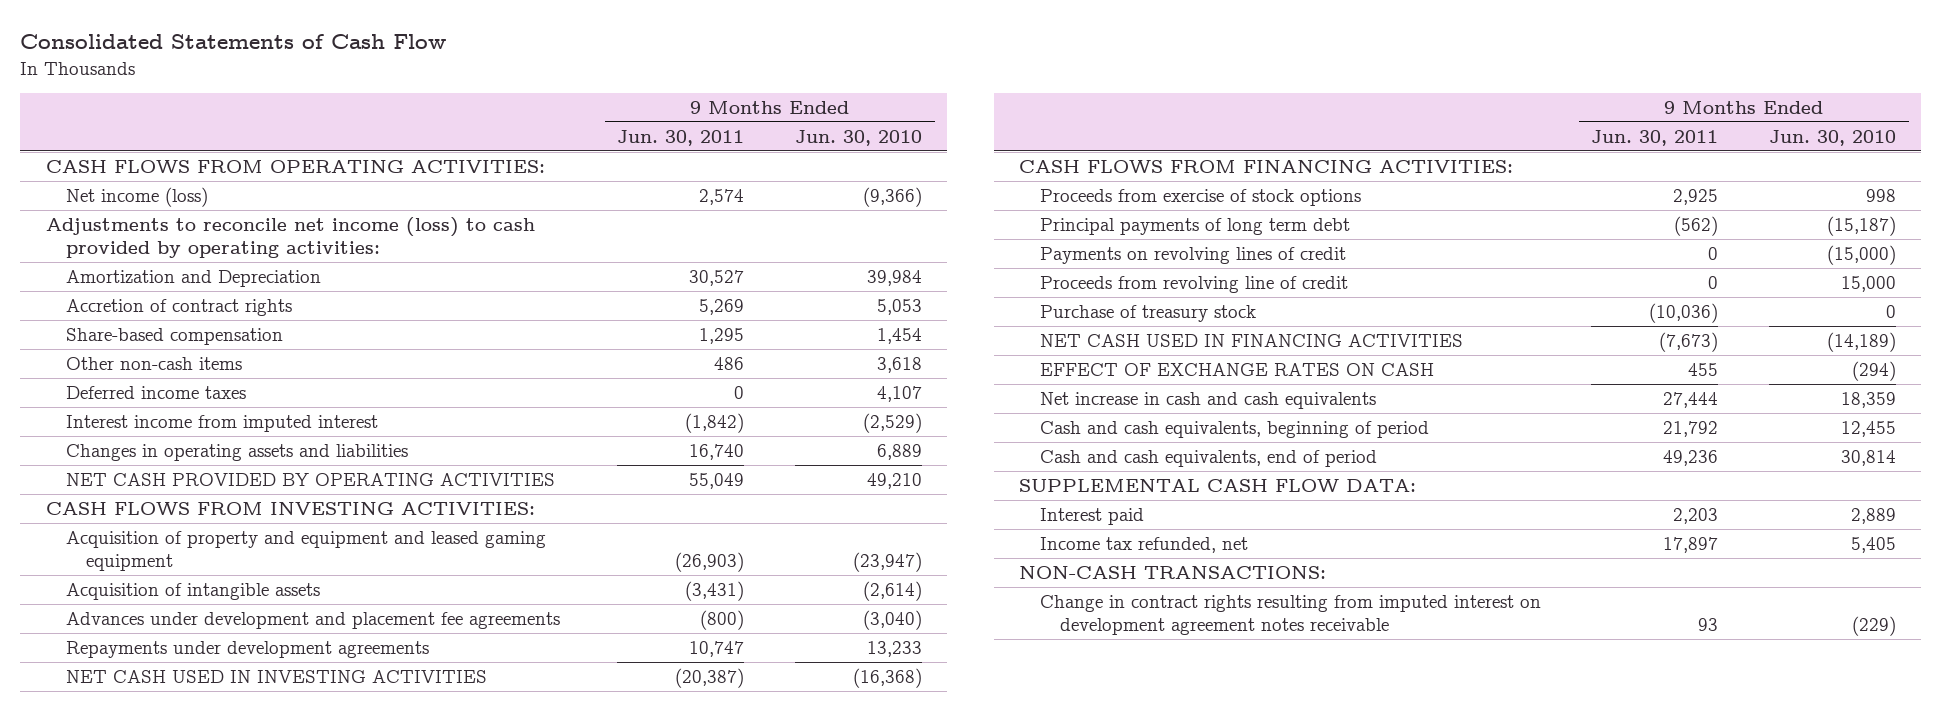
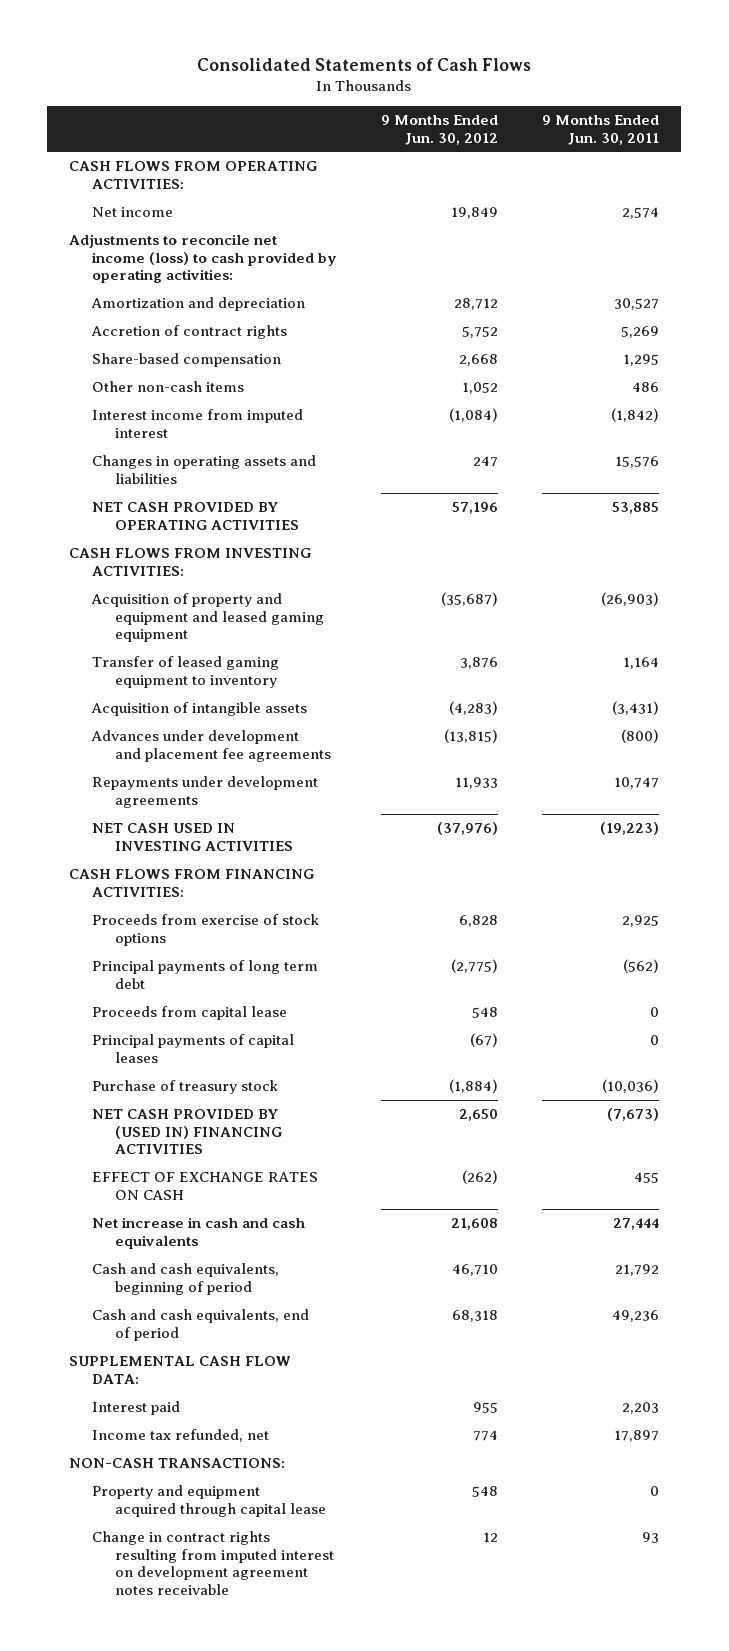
[20,34,447,50] Consolidated Statements of Cash Flow -> [197,57,532,71] Consolidated Statements of Cash Flows
[795,129,923,146] Jun. 30, 2010 -> none
none -> [381,114,499,145] 9 Months Ended Jun. 30, 2012
[65,186,208,207] Net income (loss) -> [92,207,174,218] Net income
[65,269,321,287] Amortization and Depreciation -> [91,297,306,312] Amortization and depreciation
[65,385,246,399] Deferred income taxes -> none
[689,443,745,460] 16,740 -> [615,456,660,469] 15,576
[689,472,745,489] 55,049 -> [612,502,660,515] 53,885
none -> [92,656,280,688] Transfer of leased gaming equipment to inventory
[675,667,745,688] (20,387) -> [600,822,660,836] (19,223)
[1039,246,1346,264] Payments on revolving lines of credit -> none
[1039,275,1348,293] Proceeds from revolving line of credit -> none
none -> [92,1006,288,1021] Proceeds from capital lease
none -> [92,1034,295,1063] Principal payments of capital leases
[1039,333,1463,347] NET CASH USED IN FINANCING ACTIVITIES -> [92,1109,283,1155] NET CASH PROVIDED BY (USED IN) FINANCING ACTIVITIES
none -> [92,1485,327,1517] Property and equipment acquired through capital lease

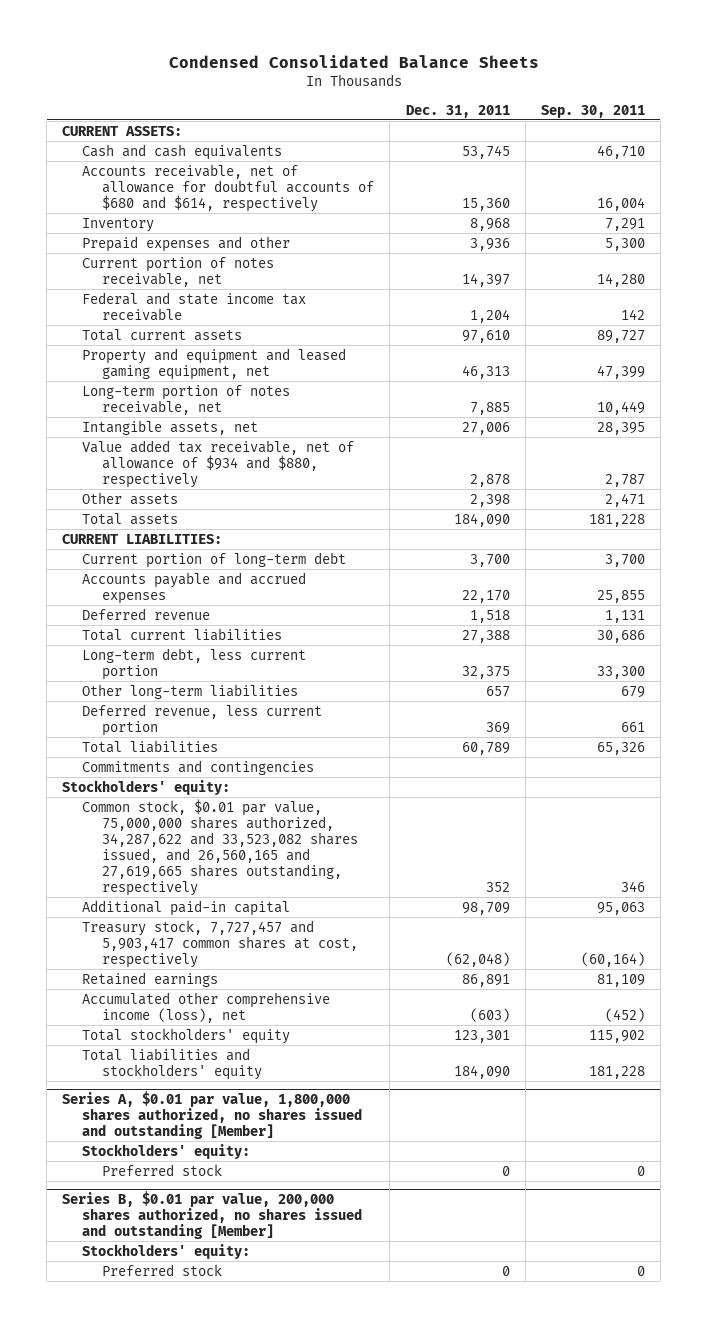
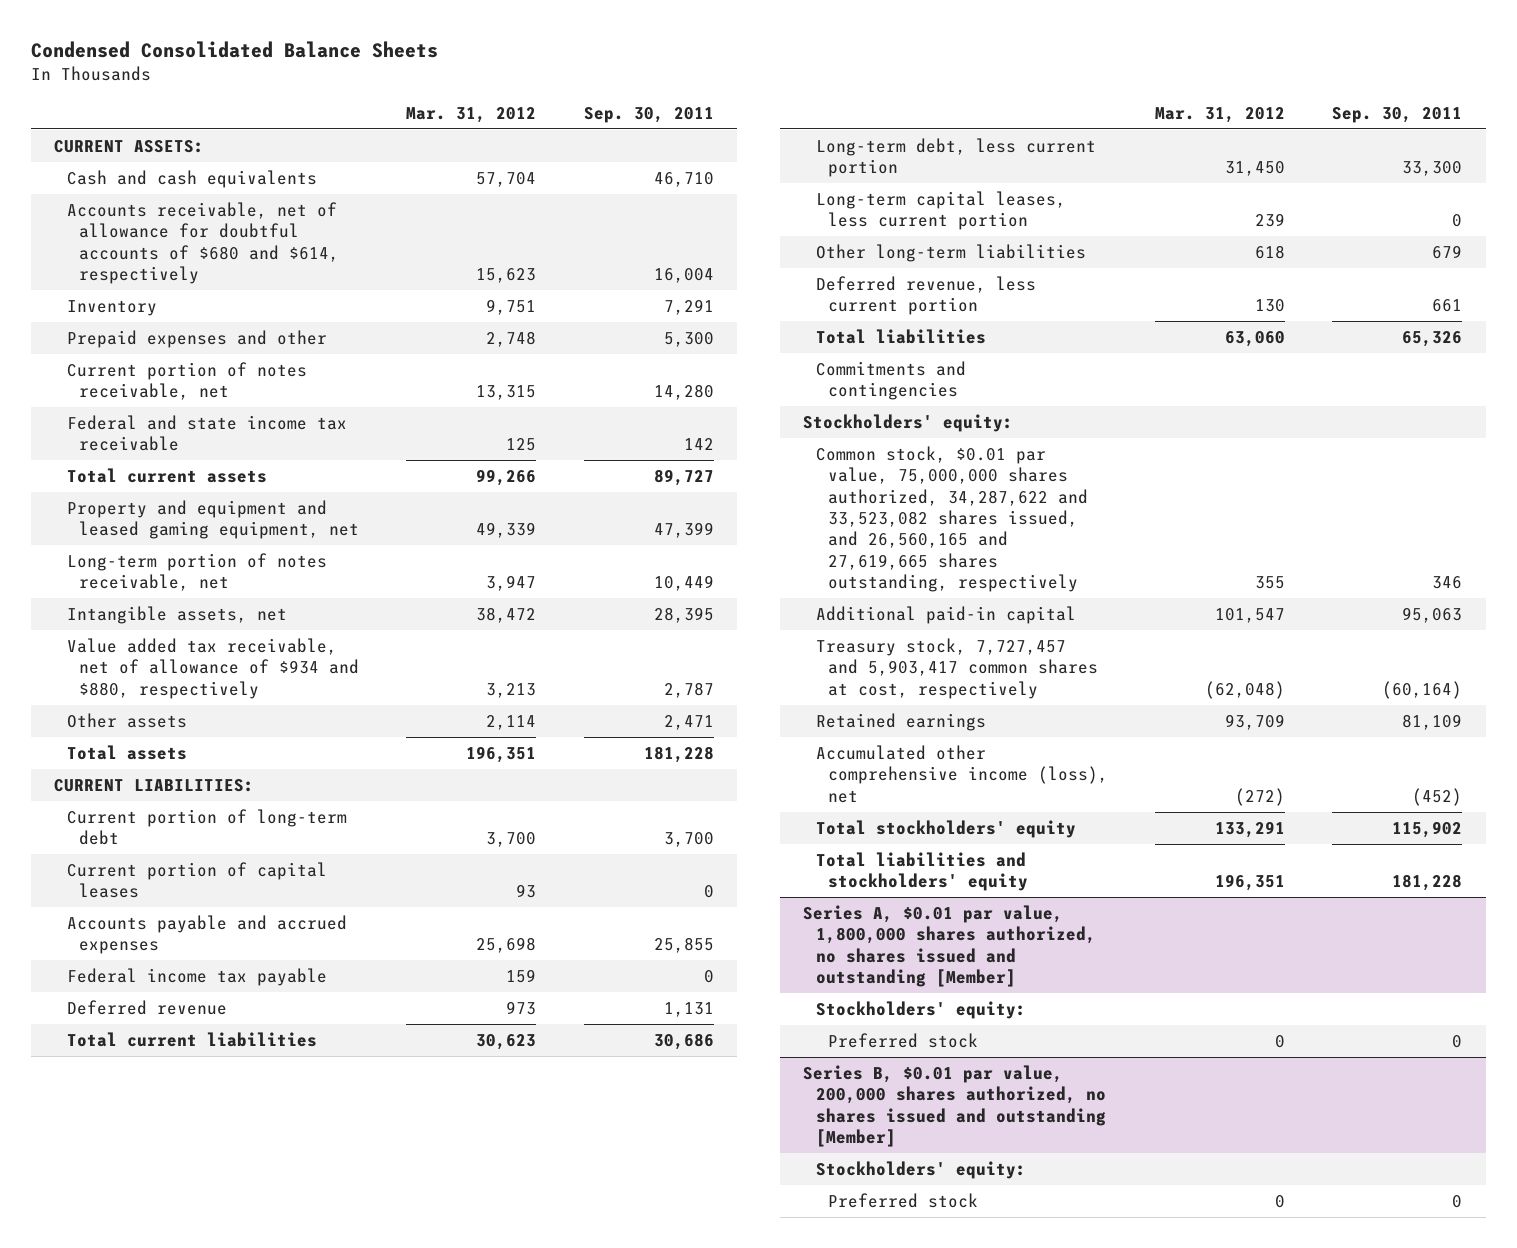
[405,104,510,118] Dec. 31, 2011 -> none
none -> [406,106,537,123] Mar. 31, 2012
none -> [66,861,327,899] Current portion of capital leases
none -> [66,967,327,986] Federal income tax payable
none -> [815,190,1066,231] Long-term capital leases, less current portion

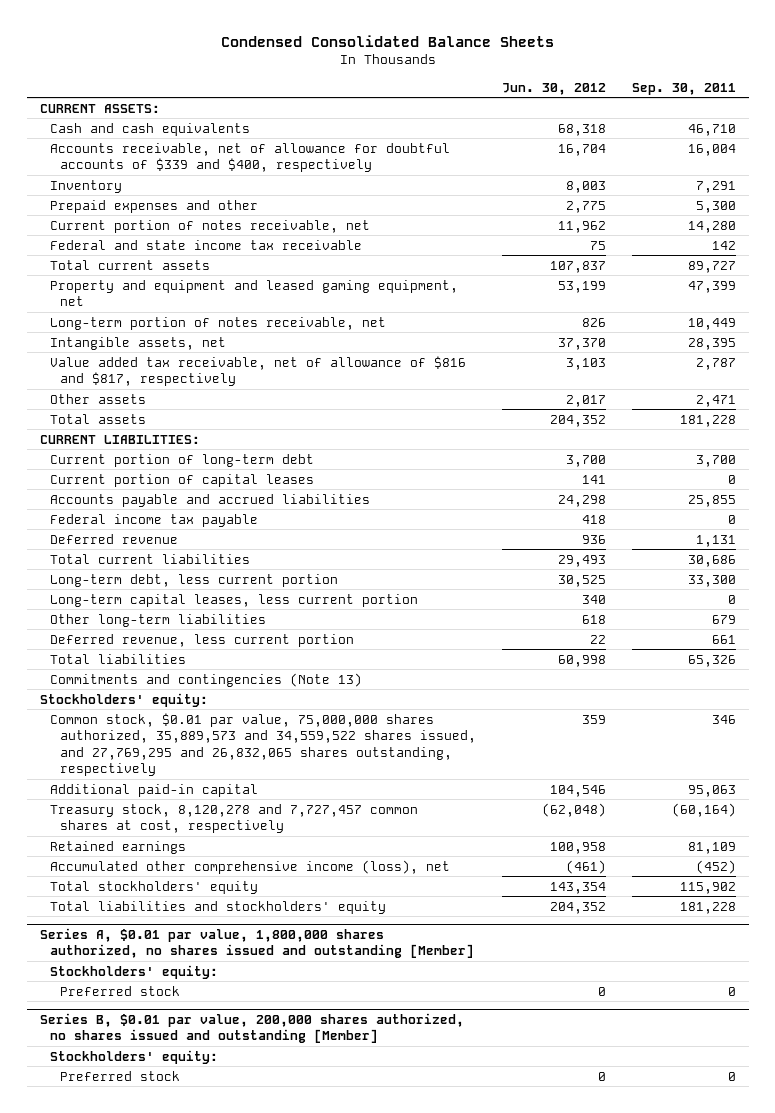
[406,106,537,123] Mar. 31, 2012 -> none
none -> [501,82,606,95] Jun. 30, 2012
[66,201,340,284] Accounts receivable, net of allowance for doubtful accounts of $680 and $614, respectively -> [49,142,450,173] Accounts receivable, net of allowance for doubtful accounts of $339 and $400, respectively
[66,637,360,699] Value added tax receivable, net of allowance of $934 and $880, respectively -> [49,355,466,387] Value added tax receivable, net of allowance of $816 and $817, respectively
[66,914,347,955] Accounts payable and accrued expenses -> [49,493,370,507] Accounts payable and accrued liabilities
[815,360,966,401] Commitments and contingencies -> [49,672,362,687] Commitments and contingencies (Note 13)
[815,445,1089,593] Common stock, $0.01 par value, 75,000,000 shares authorized, 34,287,622 and 33,523,082 shares issued, and 26,560,165 and 27,619,665 shares outstanding, respectively -> [49,712,476,777] Common stock, $0.01 par value, 75,000,000 shares authorized, 35,889,573 and 34,559,522 shares issued, and 27,769,295 and 26,832,065 shares outstanding, respectively
[815,637,1099,699] Treasury stock, 7,727,457 and 5,903,417 common shares at cost, respectively -> [49,803,418,834] Treasury stock, 8,120,278 and 7,727,457 common shares at cost, respectively

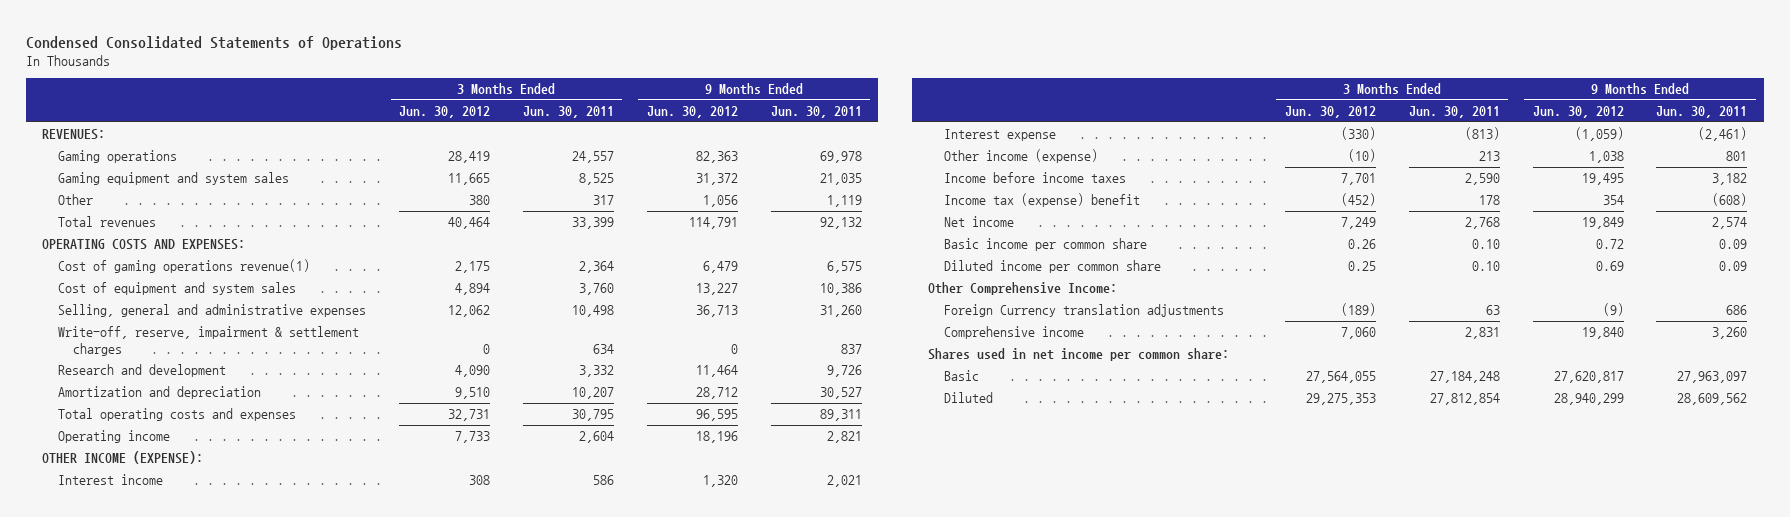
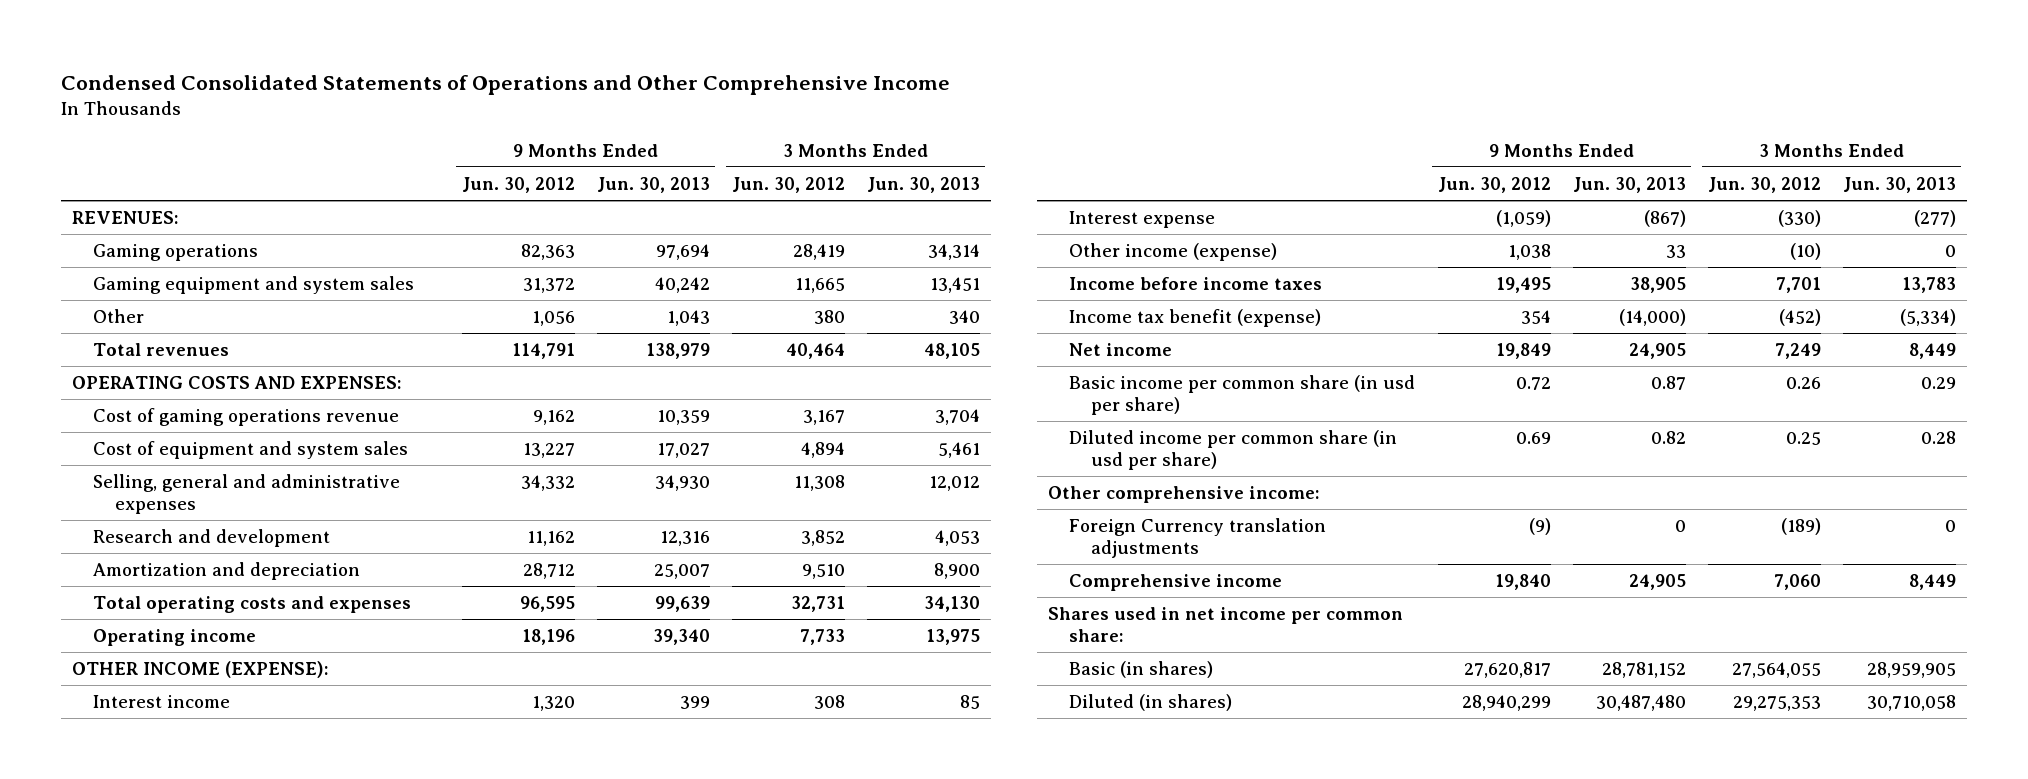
[25,35,402,50] Condensed Consolidated Statements of Operations -> [61,75,951,96] Condensed Consolidated Statements of Operations and Other Comprehensive Income
[522,106,614,119] Jun. 30, 2011 -> none
[770,106,862,119] Jun. 30, 2011 -> none
none -> [596,176,710,193] Jun. 30, 2013
none -> [866,176,980,193] Jun. 30, 2013
[57,259,310,274] Cost of gaming operations revenue(1) -> [93,407,400,426] Cost of gaming operations revenue
[454,261,490,274] 2,175 -> [802,409,845,425] 3,167
[702,261,738,274] 6,479 -> [532,409,575,425] 9,162
[57,326,359,356] Write-off, reserve, impairment & settlement charges -> none
[447,305,490,318] 12,062 -> [793,474,845,491] 11,308
[695,305,738,318] 36,713 -> [520,474,575,491] 34,332
[454,365,490,378] 4,090 -> [800,529,845,546] 3,852
[695,365,738,378] 11,464 -> [526,530,575,546] 11,162
[943,193,1140,208] Income tax (expense) benefit -> [1069,308,1322,327] Income tax benefit (expense)
[943,238,1147,252] Basic income per common share -> [1069,374,1416,416] Basic income per common share (in usd per share)
[943,260,1161,274] Diluted income per common share -> [1069,429,1398,471] Diluted income per common share (in usd per share)
[928,282,1118,296] Other Comprehensive Income: -> [1048,485,1321,503] Other comprehensive income:
[943,370,979,382] Basic -> [1069,660,1214,678] Basic (in shares)
[943,392,993,404] Diluted -> [1069,693,1233,711] Diluted (in shares)

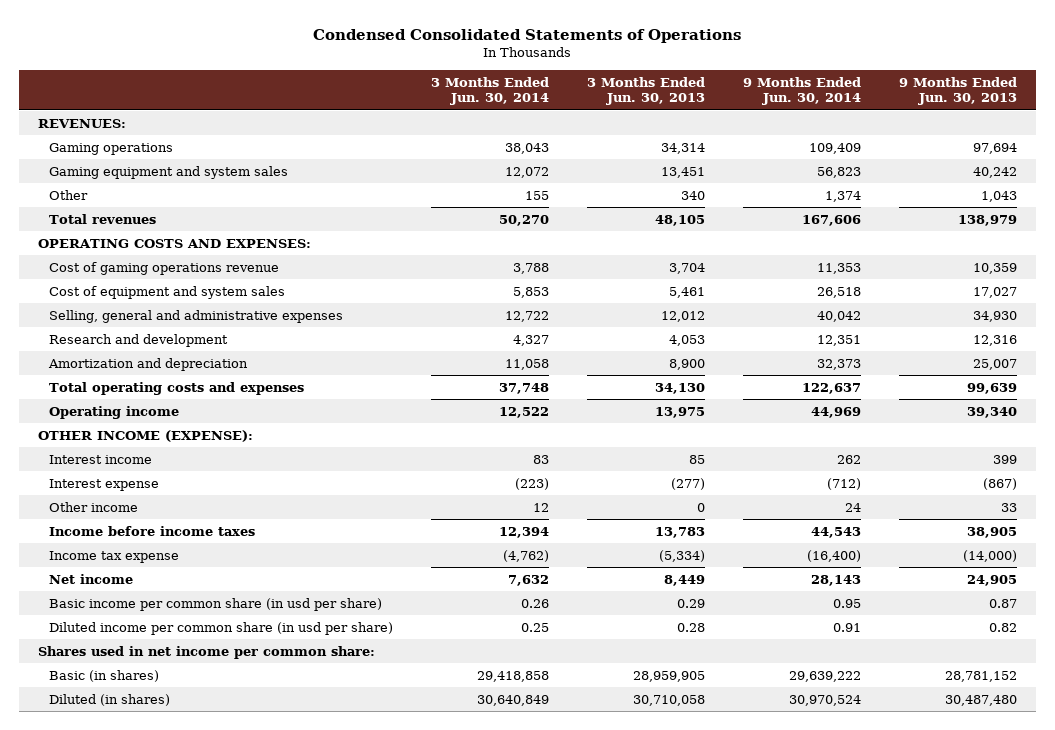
[61,75,951,96] Condensed Consolidated Statements of Operations and Other Comprehensive Income -> [313,28,742,43] Condensed Consolidated Statements of Operations
[461,176,575,193] Jun. 30, 2012 -> none
[731,176,845,193] Jun. 30, 2012 -> none
none -> [431,76,550,106] 3 Months Ended Jun. 30, 2014
none -> [742,76,861,106] 9 Months Ended Jun. 30, 2014
[1069,242,1278,261] Other income (expense) -> [49,501,139,512] Other income
[1069,308,1322,327] Income tax benefit (expense) -> [49,550,180,563] Income tax expense
[1048,485,1321,503] Other comprehensive income: -> none
[1069,517,1327,559] Foreign Currency translation adjustments -> none
[1069,573,1283,591] Comprehensive income -> none

